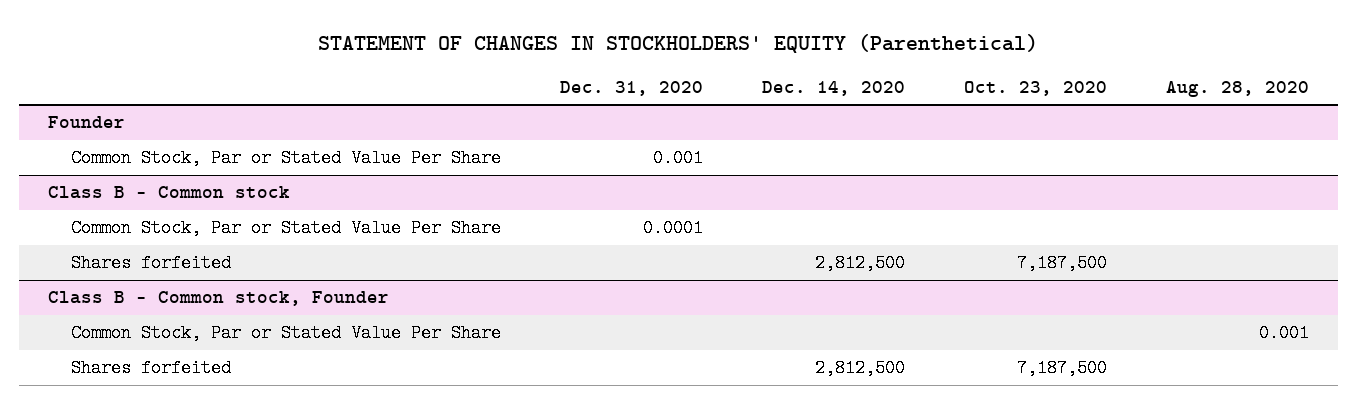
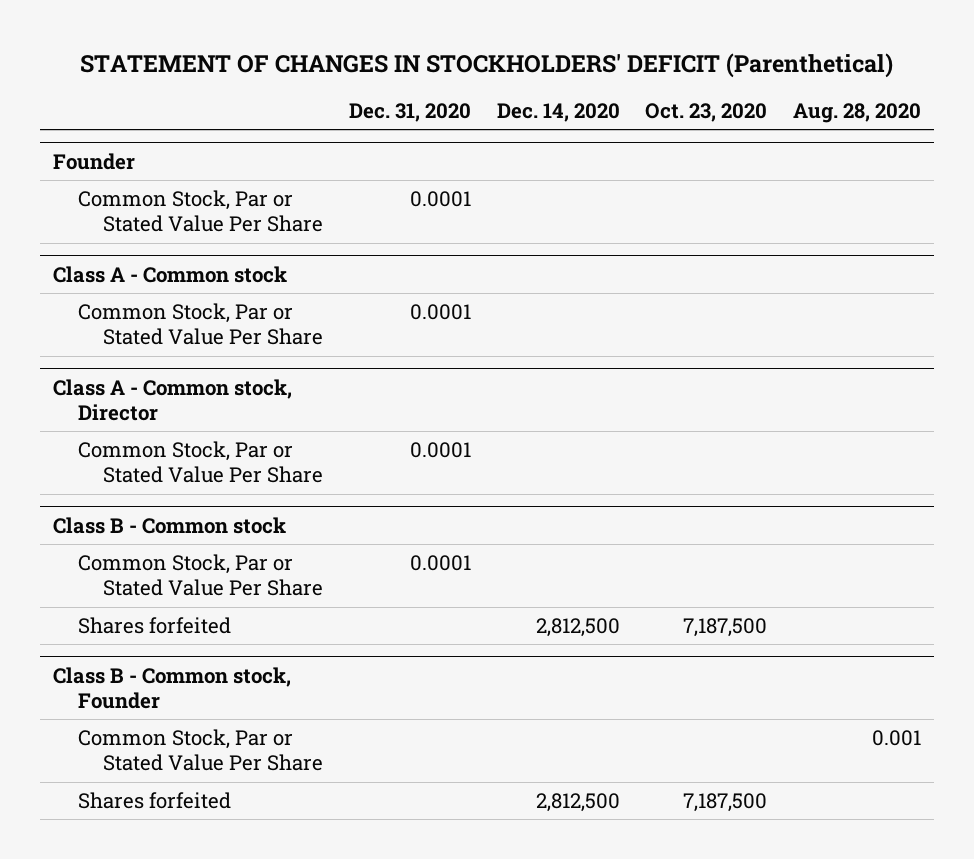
[318,33,1039,53] STATEMENT OF CHANGES IN STOCKHOLDERS' EQUITY (Parenthetical) -> [80,53,894,79] STATEMENT OF CHANGES IN STOCKHOLDERS' DEFICIT (Parenthetical)
[653,149,704,168] 0.001 -> [410,190,472,207] 0.0001
none -> [53,265,288,283] Class A - Common stock
none -> [78,302,324,346] Common Stock, Par or Stated Value Per Share
none -> [53,378,293,422] Class A - Common stock, Director
none -> [78,440,324,484] Common Stock, Par or Stated Value Per Share

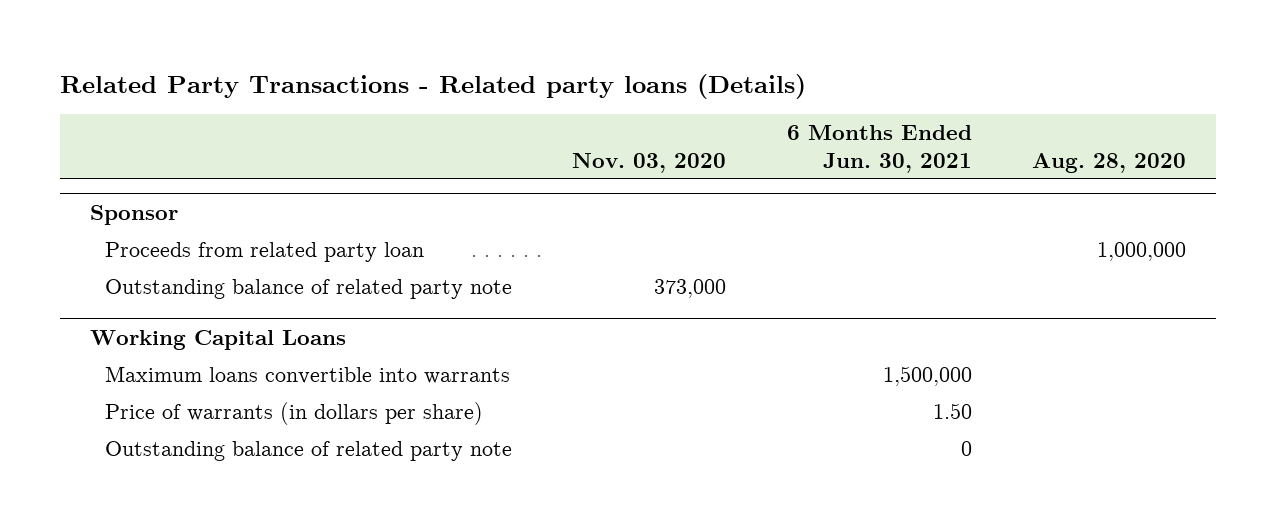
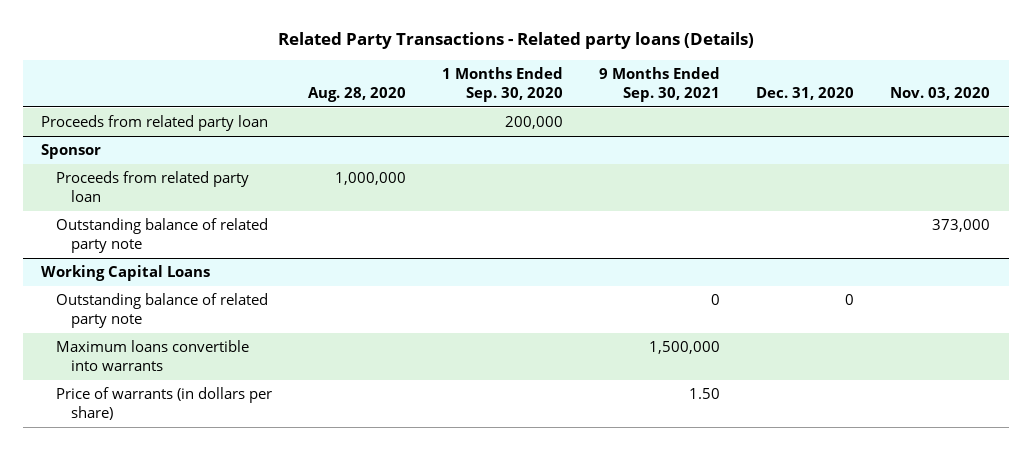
[786,125,972,173] 6 Months Ended Jun. 30, 2021 -> none
none -> [442,67,564,102] 1 Months Ended Sep. 30, 2020
none -> [599,67,721,102] 9 Months Ended Sep. 30, 2021
none -> [756,86,855,100] Dec. 31, 2020
none -> [40,115,268,132] Proceeds from related party loan
[104,440,512,461] Outstanding balance of related party note -> [55,293,268,328] Outstanding balance of related party note

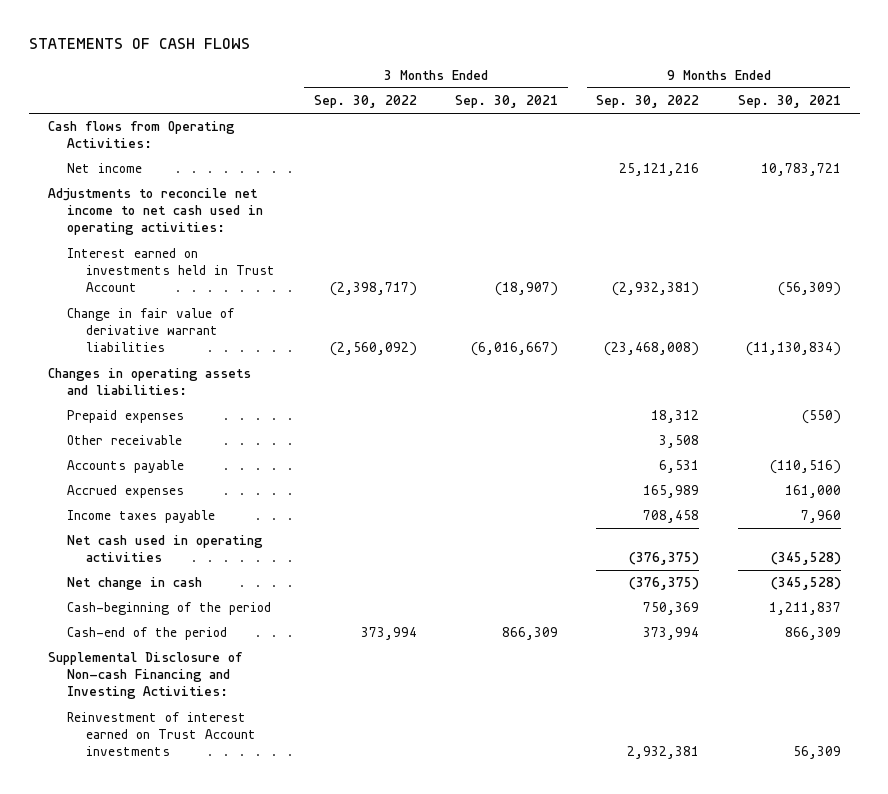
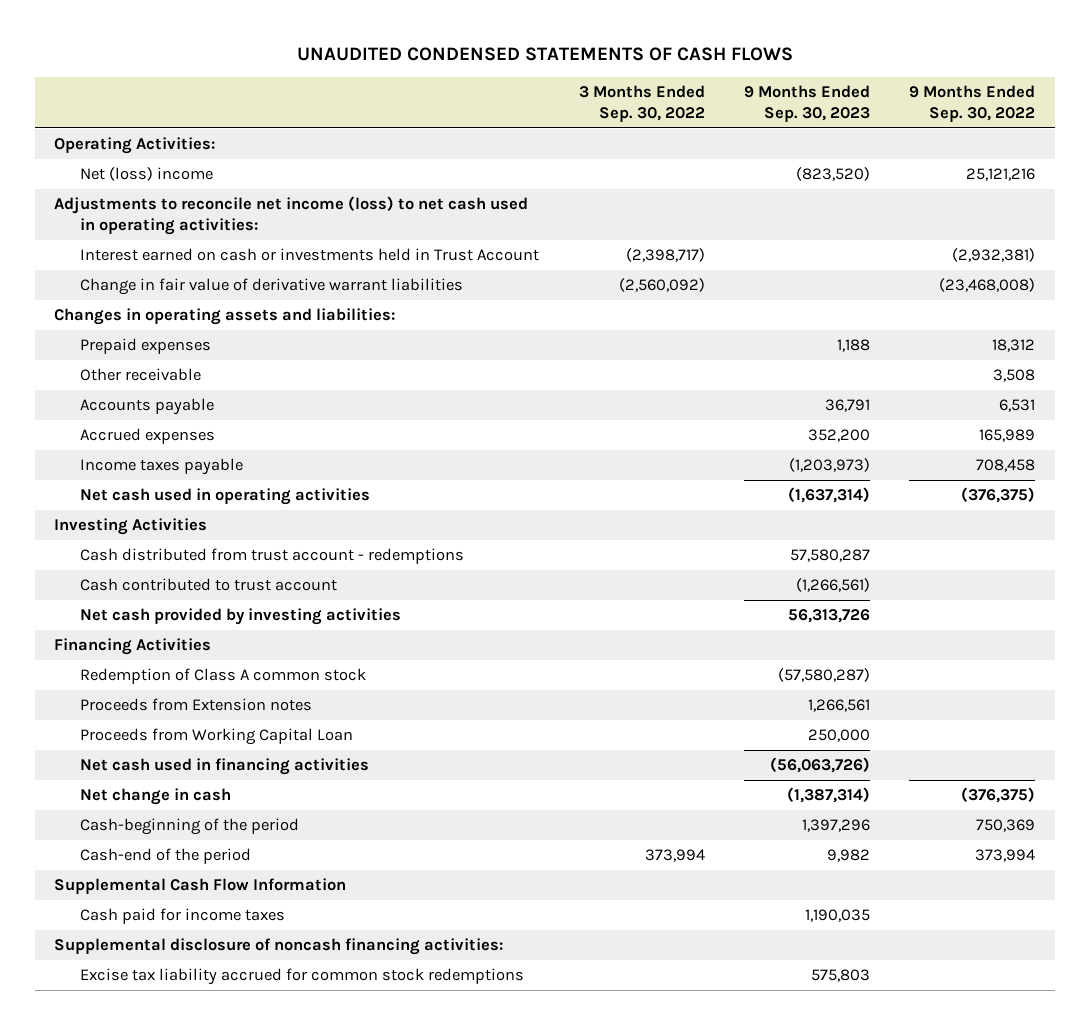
[28,38,250,50] STATEMENTS OF CASH FLOWS -> [296,47,793,62] UNAUDITED CONDENSED STATEMENTS OF CASH FLOWS
[454,95,558,109] Sep. 30, 2021 -> none
[737,95,841,109] Sep. 30, 2021 -> none
none -> [743,84,870,122] 9 Months Ended Sep. 30, 2023
[47,121,235,149] Cash flows from Operating Activities: -> [54,137,216,155] Operating Activities:
[66,163,142,174] Net income -> [80,167,214,182] Net (loss) income
[47,188,263,236] Adjustments to reconcile net income to net cash used in operating activities: -> [54,196,529,236] Adjustments to reconcile net income (loss) to net cash used in operating activities:
[66,248,276,293] Interest earned on investments held in Trust Account -> [80,248,540,262] Interest earned on cash or investments held in Trust Account
none -> [54,518,208,536] Investing Activities
none -> [80,548,465,565] Cash distributed from trust account - redemptions
none -> [80,578,338,592] Cash contributed to trust account
none -> [80,608,402,626] Net cash provided by investing activities
none -> [54,638,212,656] Financing Activities
none -> [80,668,367,685] Redemption of Class A common stock
none -> [80,698,313,712] Proceeds from Extension notes
none -> [80,728,354,746] Proceeds from Working Capital Loan
none -> [80,758,370,776] Net cash used in financing activities
[66,712,257,757] Reinvestment of interest earned on Trust Account investments -> none
none -> [54,878,347,895] Supplemental Cash Flow Information
none -> [80,908,286,925] Cash paid for income taxes
[47,652,242,700] Supplemental Disclosure of Non-cash Financing and Investing Activities: -> [54,938,504,956] Supplemental disclosure of noncash financing activities:
none -> [80,968,525,986] Excise tax liability accrued for common stock redemptions

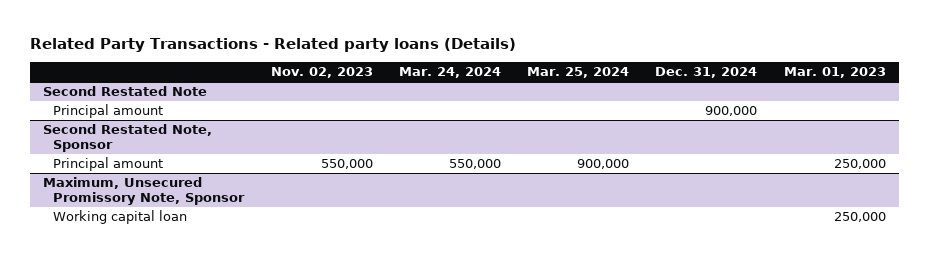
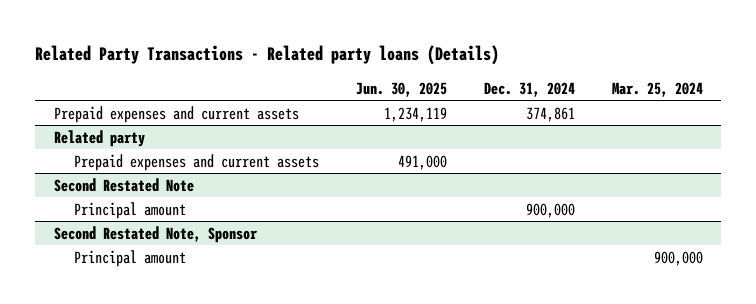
[270,67,373,79] Nov. 02, 2023 -> none
[398,67,501,79] Mar. 24, 2024 -> none
[783,67,886,79] Mar. 01, 2023 -> none
none -> [356,81,448,97] Jun. 30, 2025
none -> [53,105,299,123] Prepaid expenses and current assets
none -> [53,129,145,147] Related party
none -> [74,153,320,171] Prepaid expenses and current assets
[42,177,246,206] Maximum, Unsecured Promissory Note, Sponsor -> none
[53,210,188,225] Working capital loan -> none

